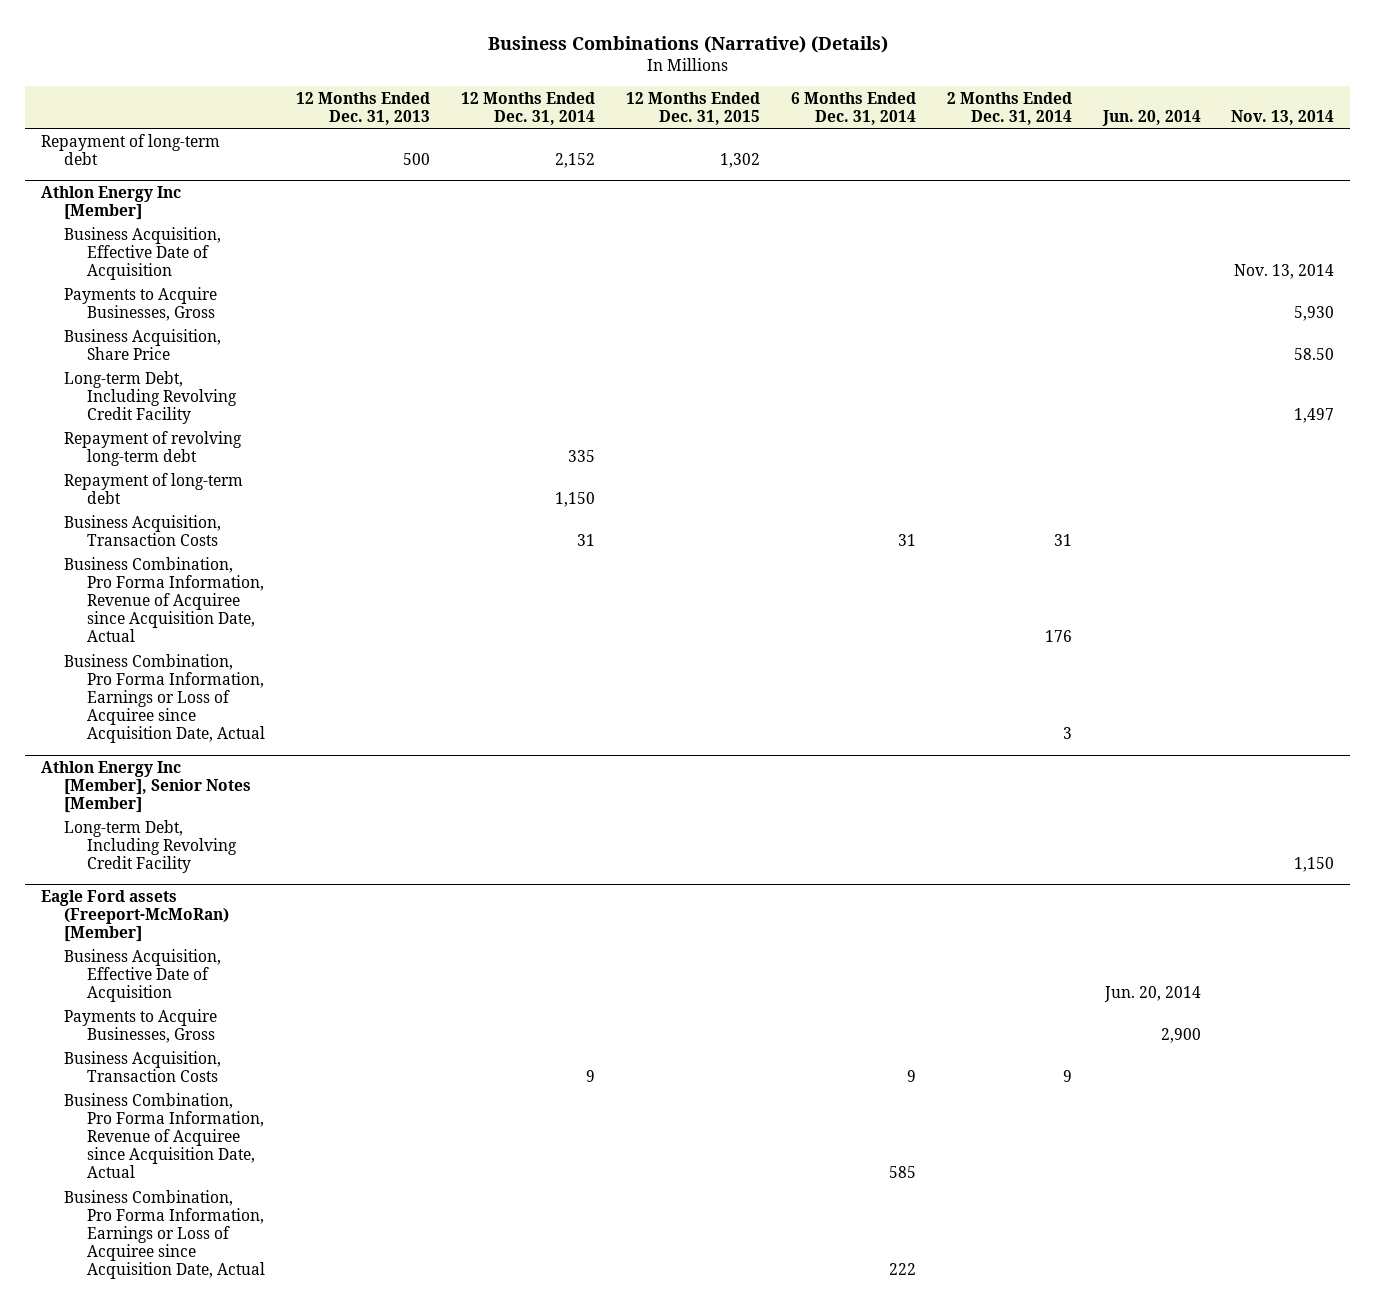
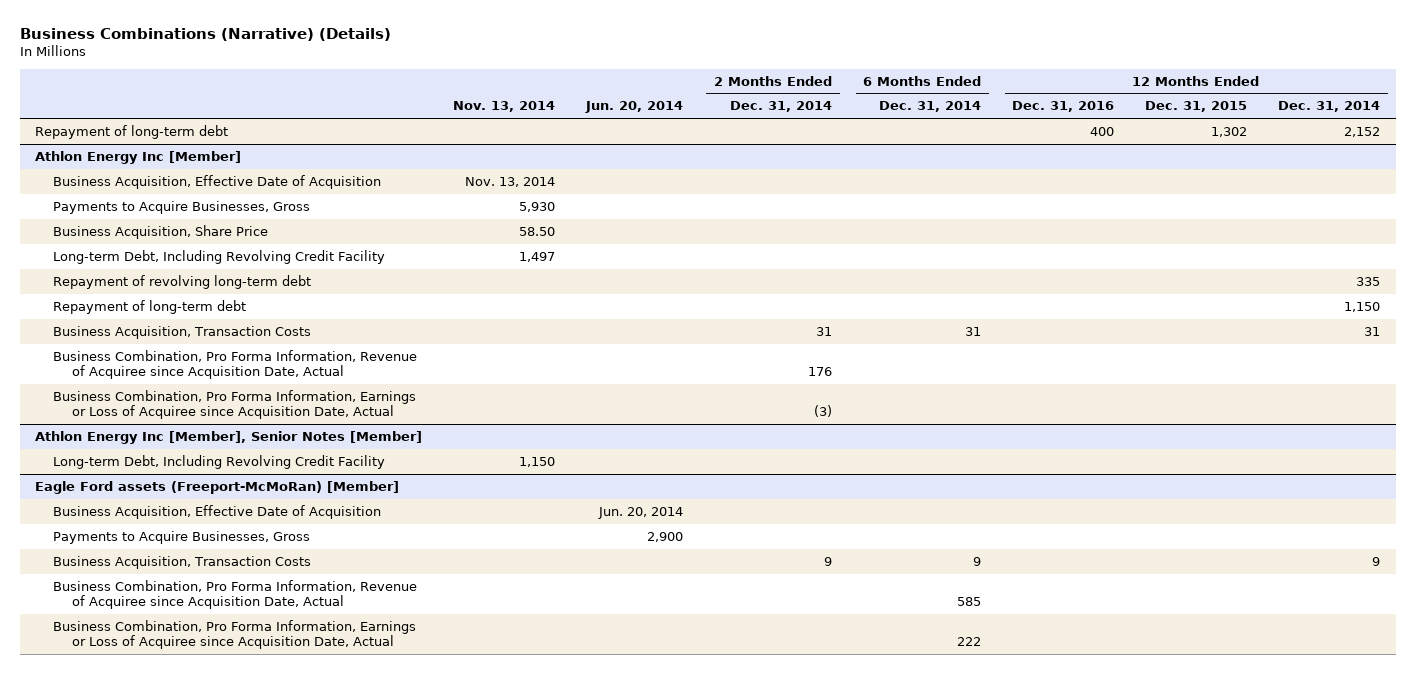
[295,91,430,126] 12 Months Ended Dec. 31, 2013 -> none
none -> [1012,101,1115,113] Dec. 31, 2016
[1062,727,1072,740] 3 -> [814,405,833,418] (3)

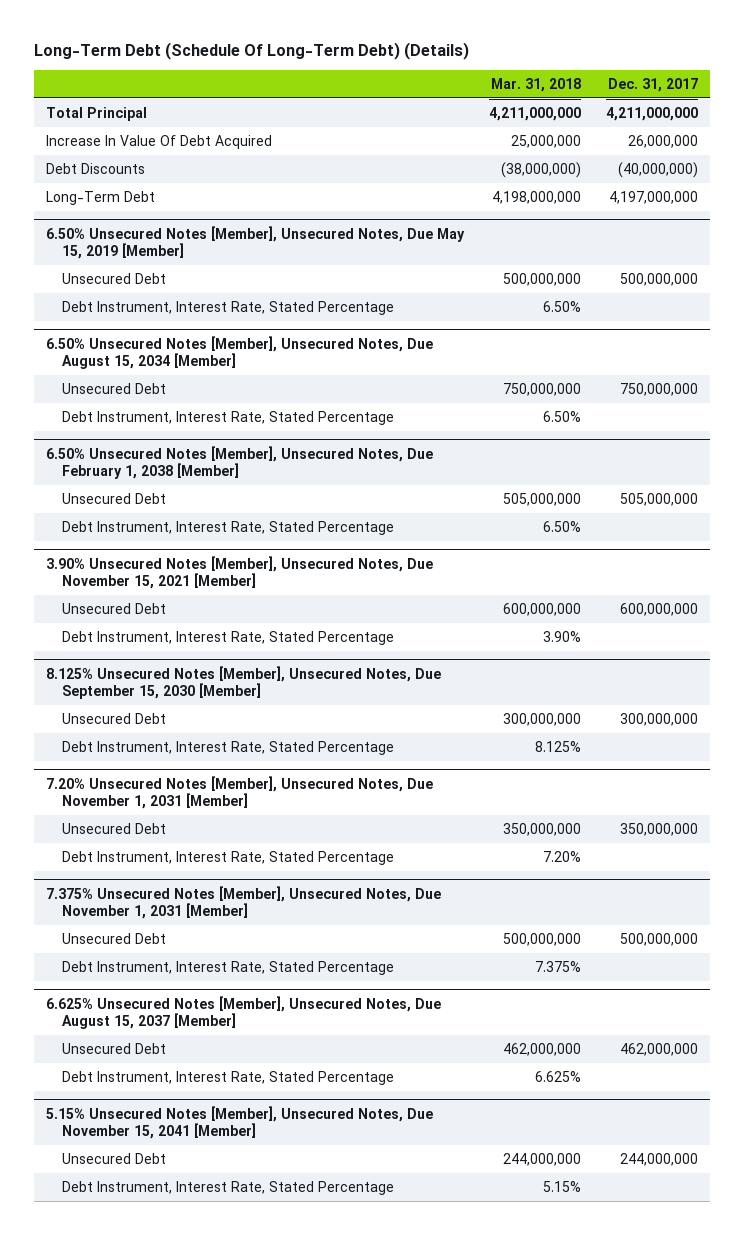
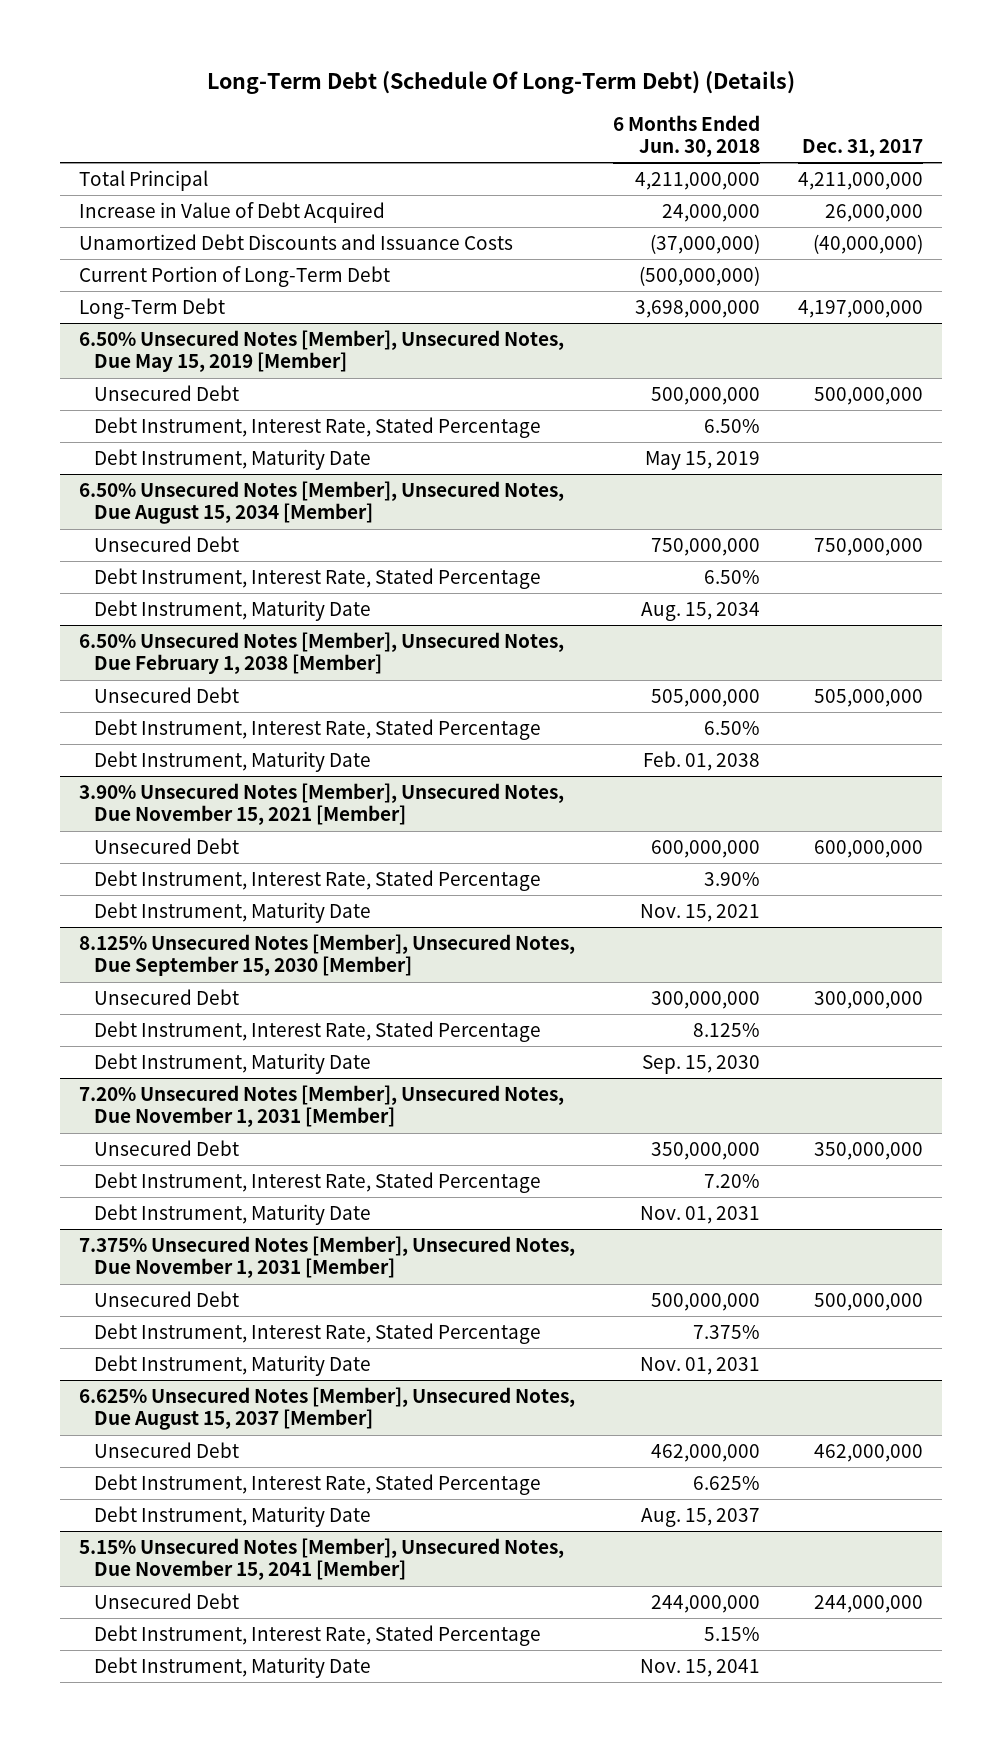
[490,77,581,92] Mar. 31, 2018 -> none
none -> [612,114,760,158] 6 Months Ended Jun. 30, 2018
[46,134,273,149] Increase In Value Of Debt Acquired -> [78,202,385,224] Increase in Value of Debt Acquired
[46,162,146,174] Debt Discounts -> [78,234,513,251] Unamortized Debt Discounts and Issuance Costs
none -> [78,266,390,288] Current Portion of Long-Term Debt
none -> [93,449,371,471] Debt Instrument, Maturity Date
none -> [93,600,371,622] Debt Instrument, Maturity Date
none -> [93,751,371,773] Debt Instrument, Maturity Date
none -> [93,902,371,924] Debt Instrument, Maturity Date
none -> [93,1053,371,1075] Debt Instrument, Maturity Date
none -> [93,1204,371,1226] Debt Instrument, Maturity Date
none -> [93,1355,371,1377] Debt Instrument, Maturity Date
none -> [93,1506,371,1528] Debt Instrument, Maturity Date
none -> [93,1657,371,1679] Debt Instrument, Maturity Date

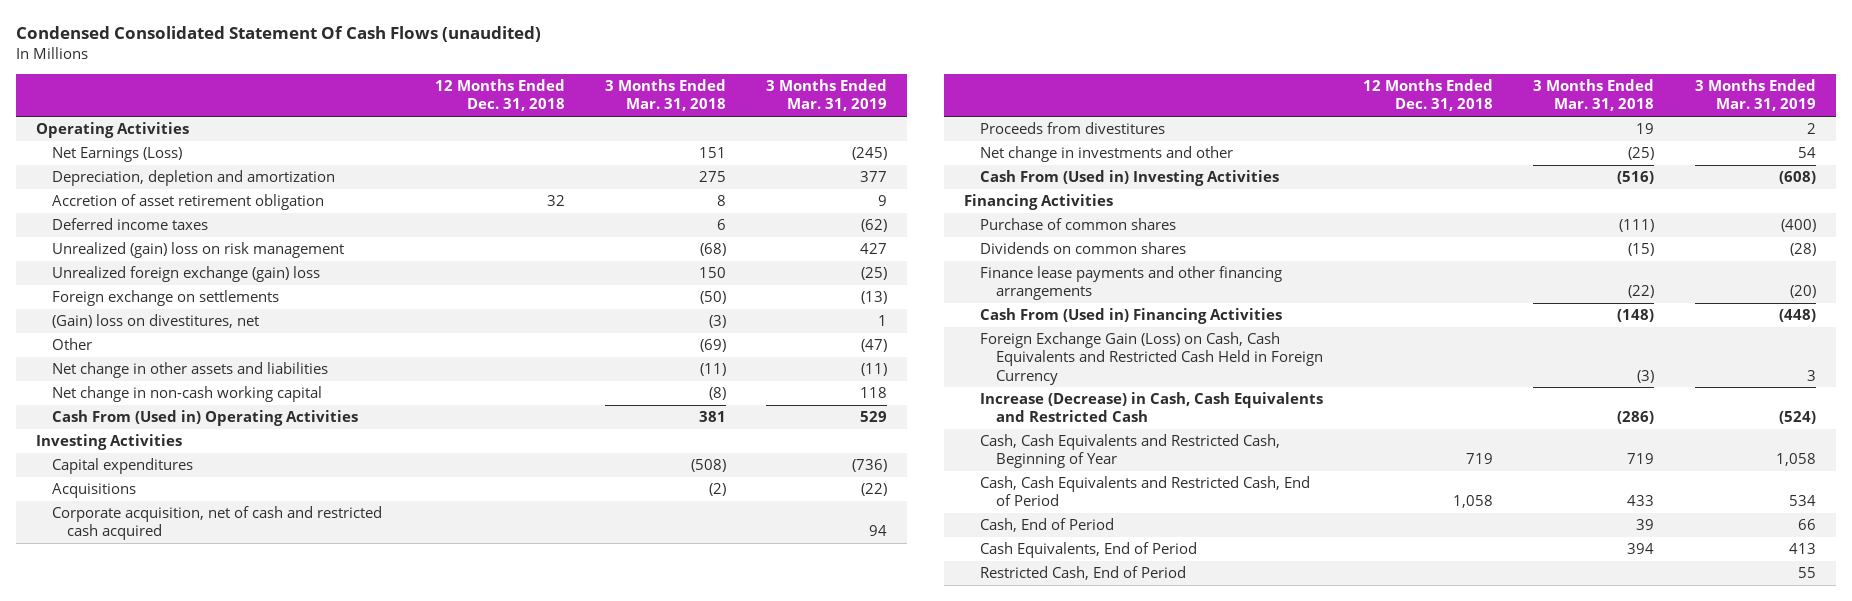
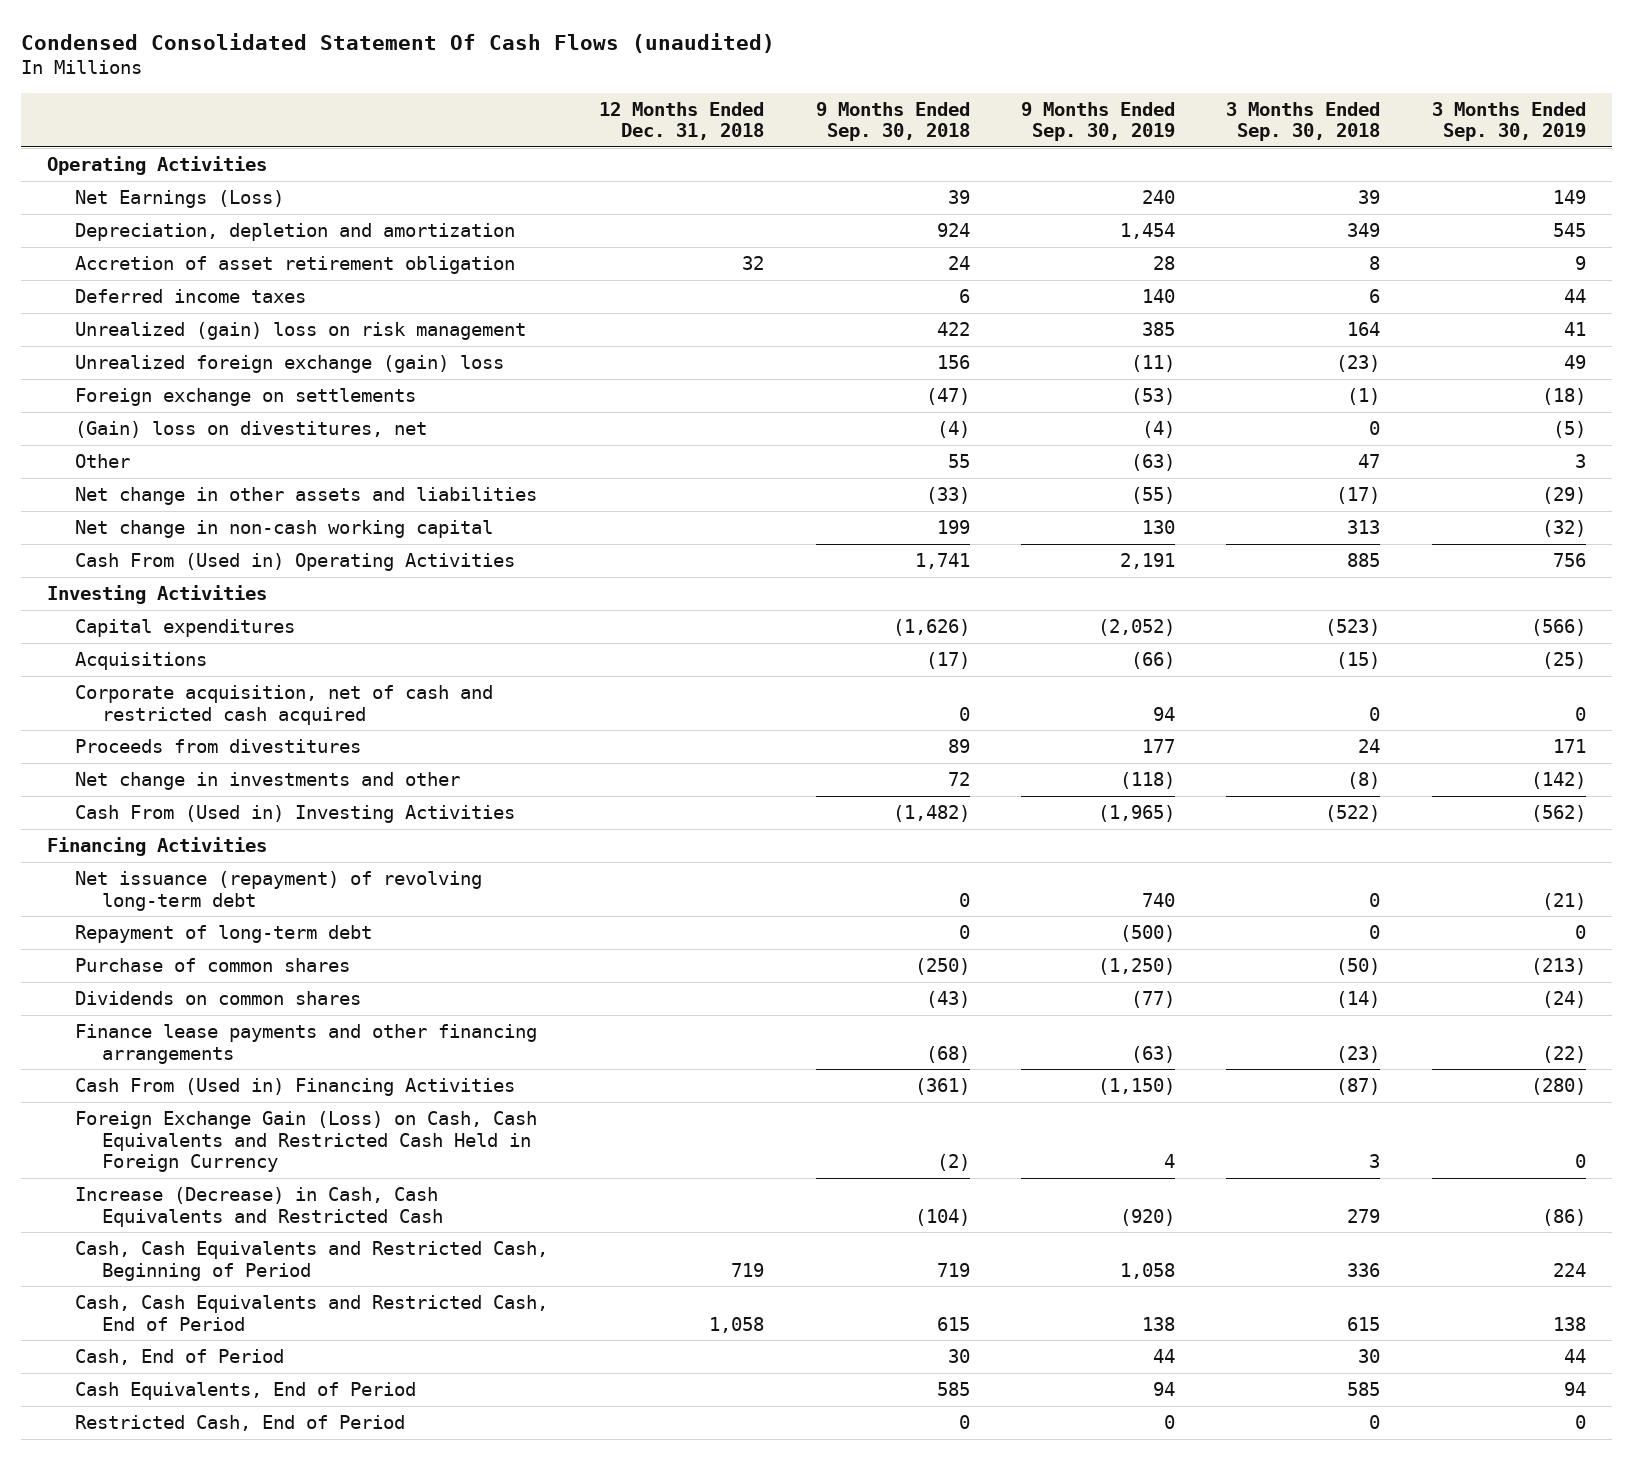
[605,79,727,112] 3 Months Ended Mar. 31, 2018 -> none
[766,79,888,112] 3 Months Ended Mar. 31, 2019 -> none
none -> [815,101,970,142] 9 Months Ended Sep. 30, 2018
none -> [1020,101,1175,142] 9 Months Ended Sep. 30, 2019
none -> [1226,101,1381,142] 3 Months Ended Sep. 30, 2018
none -> [1431,101,1586,142] 3 Months Ended Sep. 30, 2019
none -> [74,870,482,911] Net issuance (repayment) of revolving long-term debt
none -> [74,924,372,943] Repayment of long-term debt
[980,434,1281,469] Cash, Cash Equivalents and Restricted Cash, Beginning of Year -> [74,1240,548,1281] Cash, Cash Equivalents and Restricted Cash, Beginning of Period

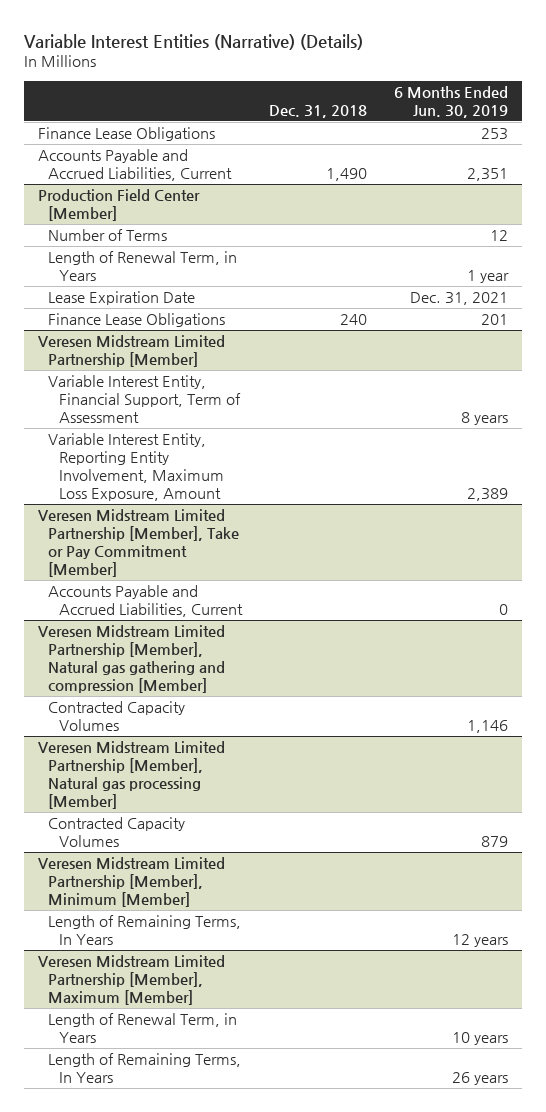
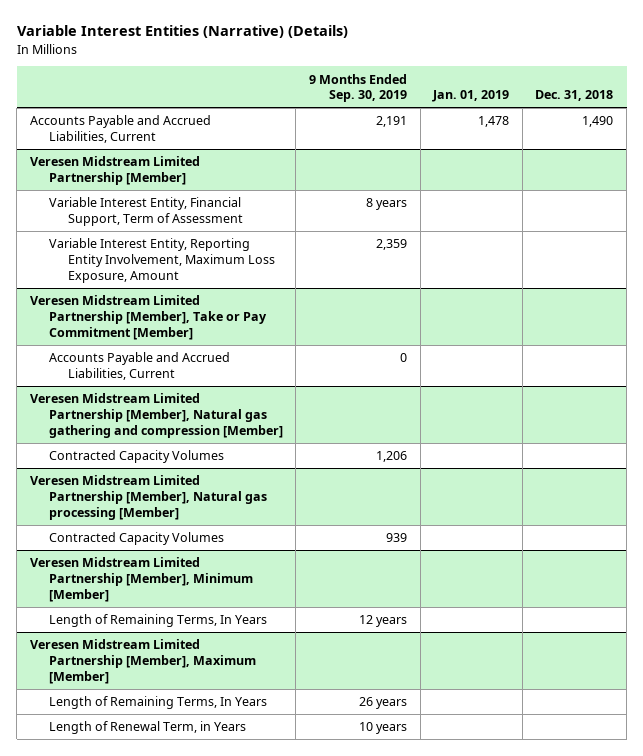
[393,85,508,118] 6 Months Ended Jun. 30, 2019 -> none
none -> [309,73,408,103] 9 Months Ended Sep. 30, 2019
none -> [432,90,510,103] Jan. 01, 2019
[38,126,216,141] Finance Lease Obligations -> none
[38,188,201,222] Production Field Center [Member] -> none
[48,228,168,241] Number of Terms -> none
[48,250,238,282] Length of Renewal Term, in Years -> none
[48,290,196,305] Lease Expiration Date -> none
[48,312,226,327] Finance Lease Obligations -> none
[48,1012,238,1044] Length of Renewal Term, in Years -> [48,721,246,735] Length of Renewal Term, in Years

